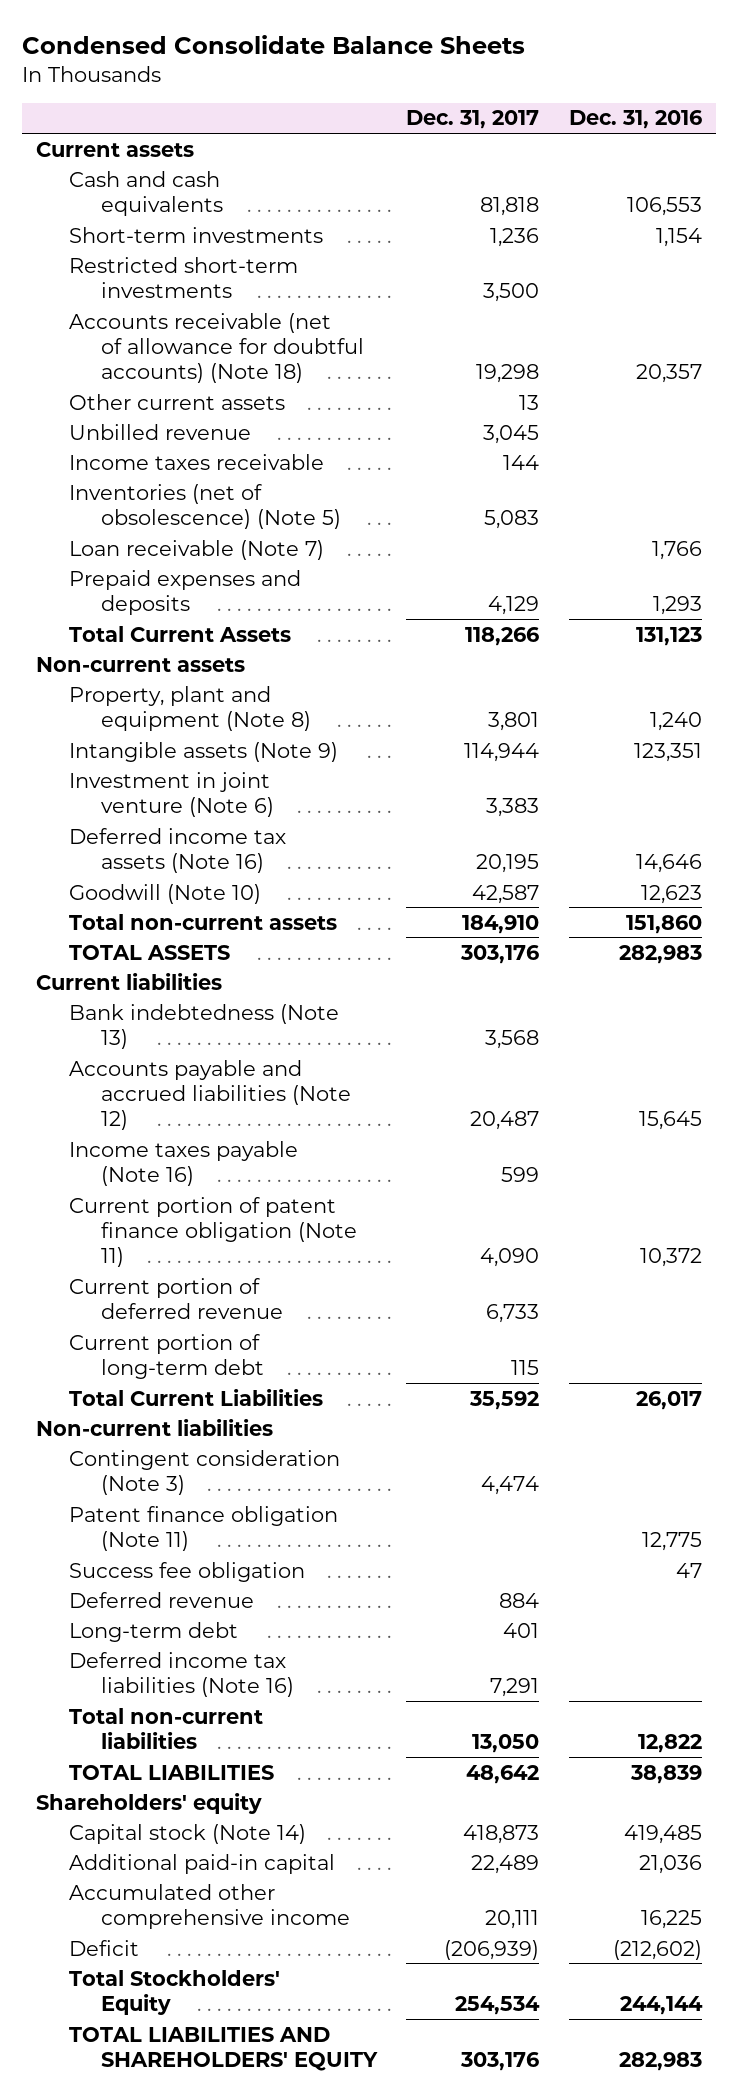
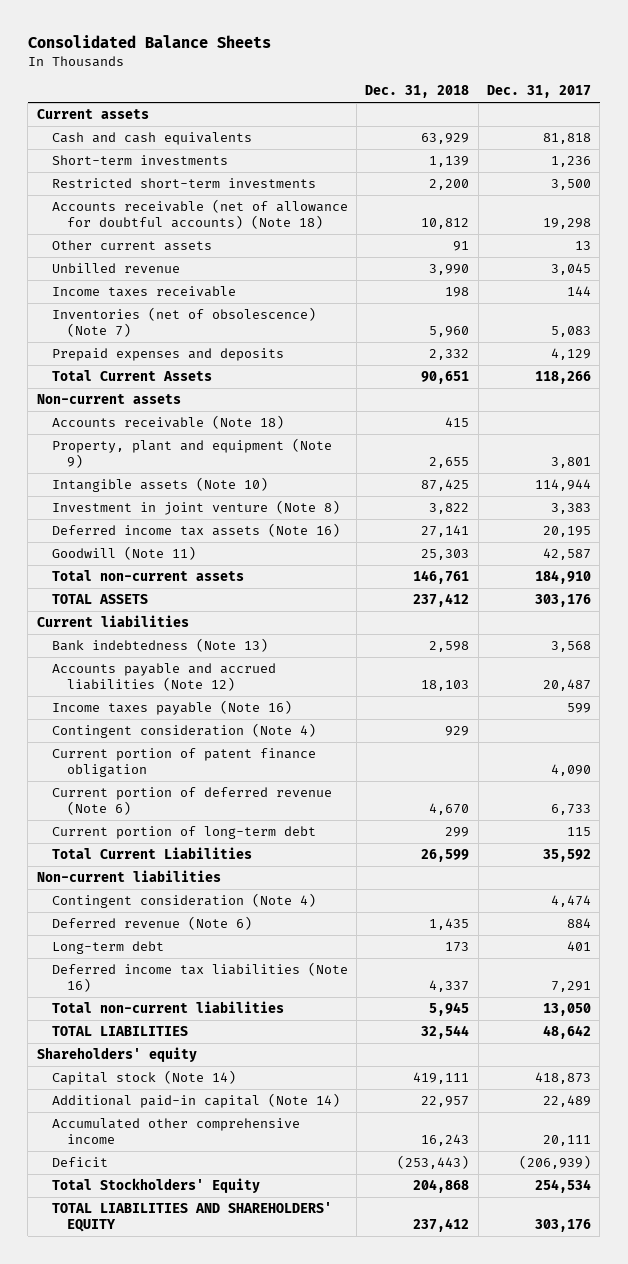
[21,34,525,54] Condensed Consolidate Balance Sheets -> [27,35,271,49] Consolidated Balance Sheets
[568,110,702,130] Dec. 31, 2016 -> none
none -> [365,85,470,99] Dec. 31, 2018
[68,539,324,560] Loan receivable (Note 7) -> none
[68,483,341,529] Inventories (net of obsolescence) (Note 5) -> [51,307,316,338] Inventories (net of obsolescence) (Note 7)
none -> [51,415,284,430] Accounts receivable (Note 18)
[68,685,311,731] Property, plant and equipment (Note 8) -> [51,438,332,469] Property, plant and equipment (Note 9)
[68,741,338,762] Intangible assets (Note 9) -> [51,477,268,493] Intangible assets (Note 10)
[68,771,274,817] Investment in joint venture (Note 6) -> [51,500,340,516] Investment in joint venture (Note 8)
[68,883,261,904] Goodwill (Note 10) -> [51,546,196,561] Goodwill (Note 11)
none -> [51,723,316,739] Contingent consideration (Note 4)
[68,1196,357,1268] Current portion of patent finance obligation (Note 11) -> [51,748,316,778] Current portion of patent finance obligation
[68,1277,283,1319] Current portion of deferred revenue -> [51,787,332,816] Current portion of deferred revenue (Note 6)
[68,1505,338,1551] Patent finance obligation (Note 11) -> none
[68,1561,305,1582] Success fee obligation -> none
[68,1449,340,1495] Contingent consideration (Note 3) -> [51,893,316,909] Contingent consideration (Note 4)
[68,1591,254,1608] Deferred revenue -> [51,916,252,931] Deferred revenue (Note 6)
[68,1853,335,1874] Additional paid-in capital -> [51,1093,340,1109] Additional paid-in capital (Note 14)

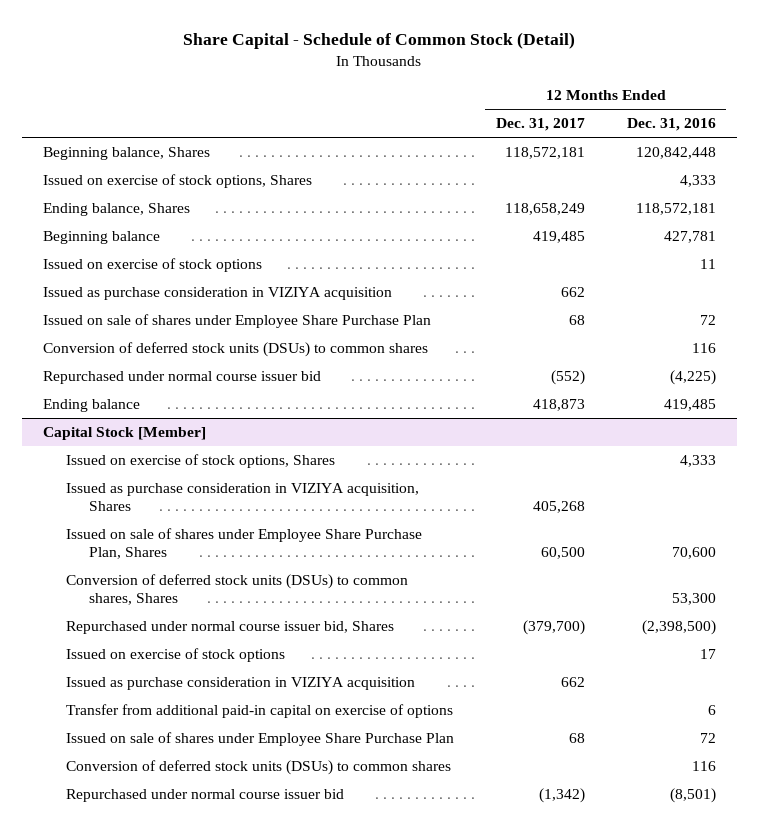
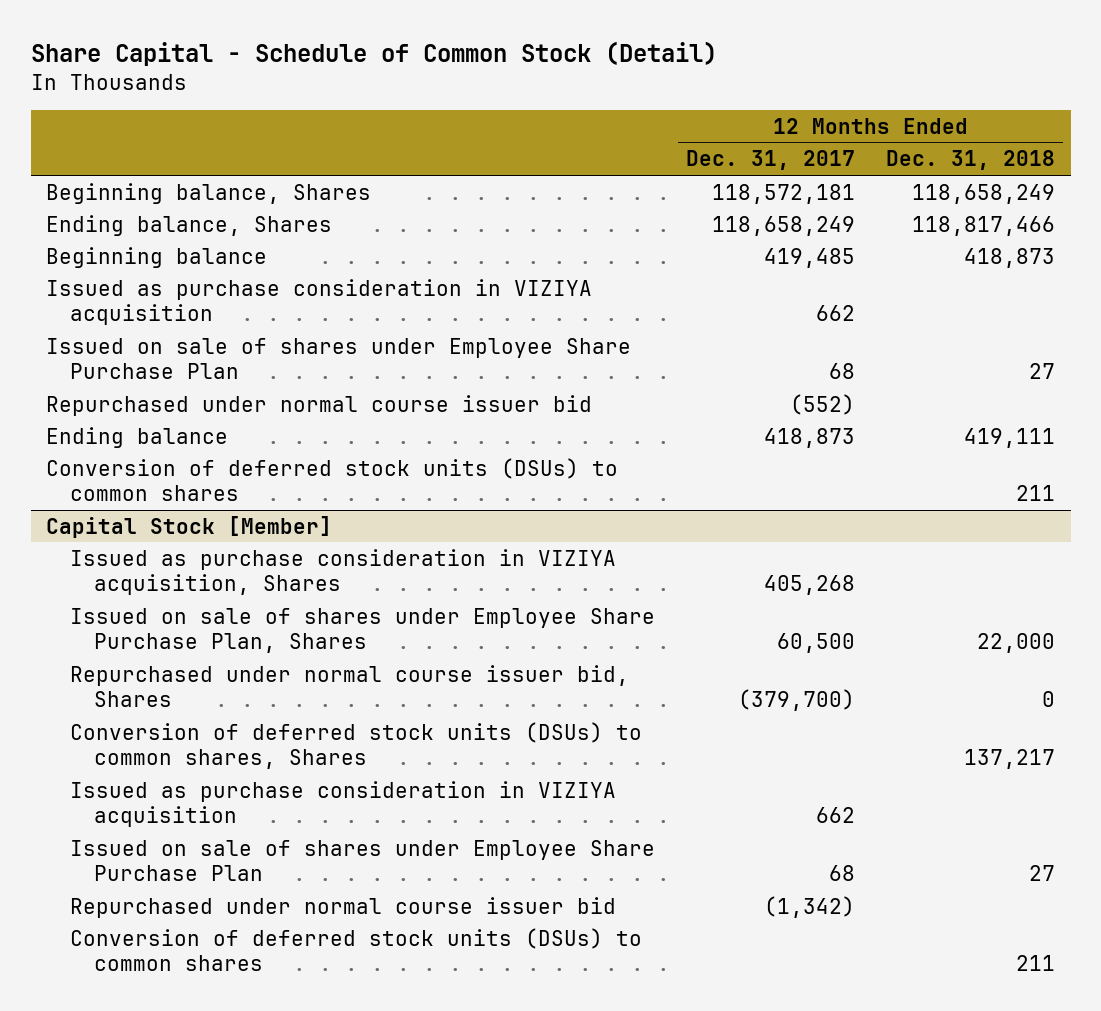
[626,118,716,132] Dec. 31, 2016 -> none
none -> [886,150,1056,171] Dec. 31, 2018
[42,173,312,188] Issued on exercise of stock options, Shares -> none
[42,257,262,272] Issued on exercise of stock options -> none
[42,341,428,357] Conversion of deferred stock units (DSUs) to common shares -> [46,457,619,501] Conversion of deferred stock units (DSUs) to common shares
[65,453,335,468] Issued on exercise of stock options, Shares -> none
[65,647,285,662] Issued on exercise of stock options -> none
[65,573,408,605] Conversion of deferred stock units (DSUs) to common shares, Shares -> [69,721,642,769] Conversion of deferred stock units (DSUs) to common shares, Shares
[65,703,453,718] Transfer from additional paid-in capital on exercise of options -> none
[65,759,451,775] Conversion of deferred stock units (DSUs) to common shares -> [69,927,642,971] Conversion of deferred stock units (DSUs) to common shares

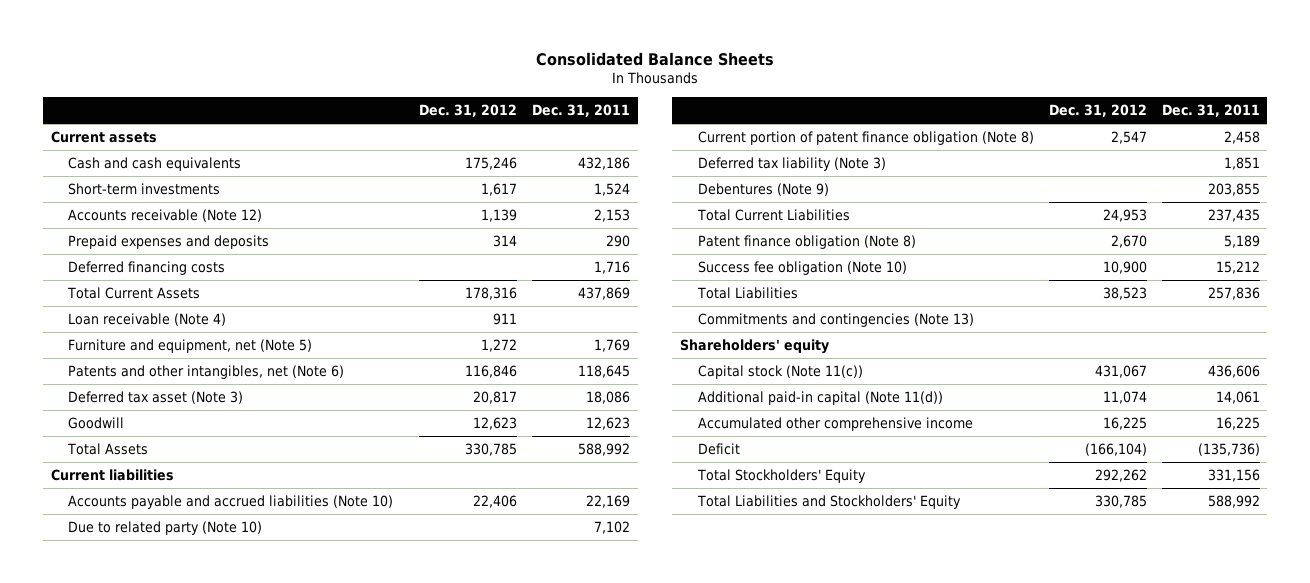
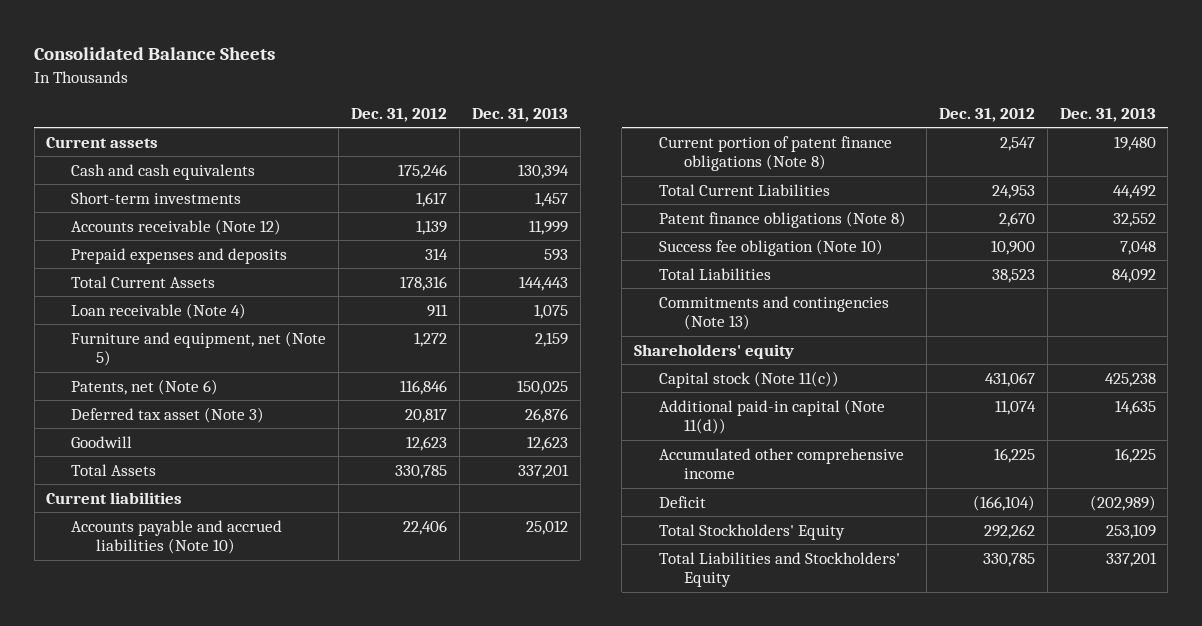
[532,104,631,118] Dec. 31, 2011 -> none
none -> [471,107,568,122] Dec. 31, 2013
[68,261,226,276] Deferred financing costs -> none
[68,365,345,380] Patents and other intangibles, net (Note 6) -> [71,378,219,395] Patents, net (Note 6)
[68,521,263,536] Due to related party (Note 10) -> none
[697,157,886,172] Deferred tax liability (Note 3) -> none
[697,183,829,197] Debentures (Note 9) -> none
[697,131,1034,146] Current portion of patent finance obligation (Note 8) -> [659,135,893,172] Current portion of patent finance obligations (Note 8)
[697,235,916,250] Patent finance obligation (Note 8) -> [659,210,907,228] Patent finance obligations (Note 8)

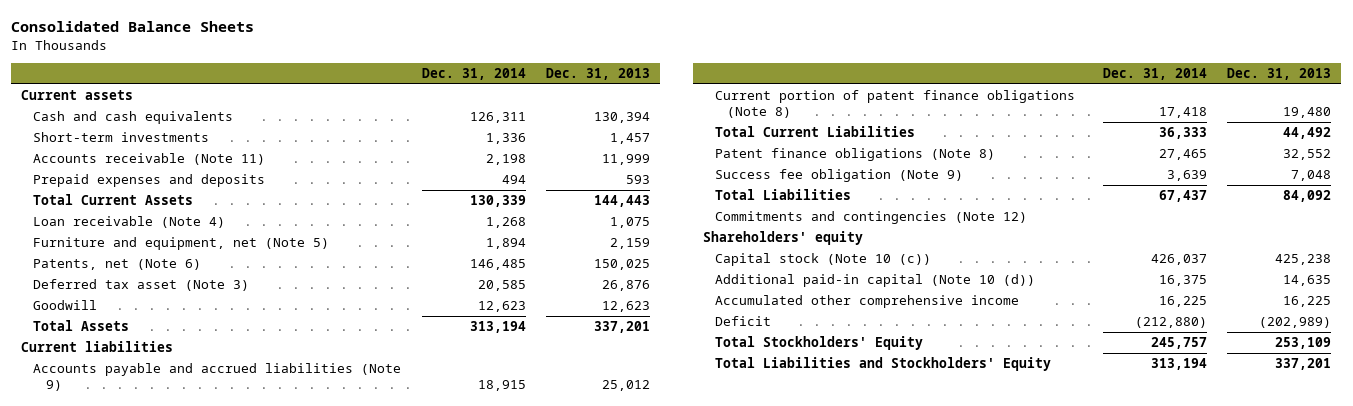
[351,107,448,122] Dec. 31, 2012 -> none
none -> [421,68,526,81] Dec. 31, 2014
[71,218,282,235] Accounts receivable (Note 12) -> [33,153,266,166] Accounts receivable (Note 11)
[71,519,283,555] Accounts payable and accrued liabilities (Note 10) -> [33,363,402,392] Accounts payable and accrued liabilities (Note 9)
[659,238,884,256] Success fee obligation (Note 10) -> [714,169,963,183] Success fee obligation (Note 9)
[659,295,890,331] Commitments and contingencies (Note 13) -> [714,211,1027,225] Commitments and contingencies (Note 12)
[659,370,840,388] Capital stock (Note 11(c)) -> [714,253,931,267] Capital stock (Note 10 (c))
[659,398,886,435] Additional paid-in capital (Note 11(d)) -> [714,274,1035,288] Additional paid-in capital (Note 10 (d))

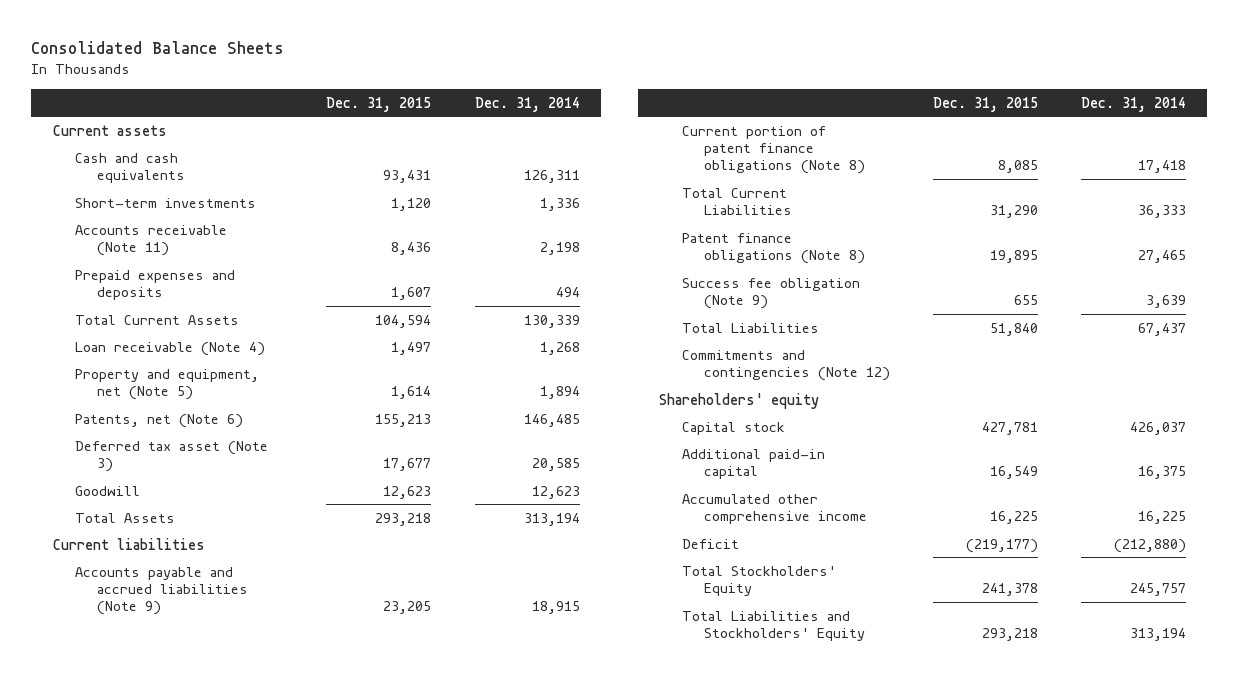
[545,68,650,81] Dec. 31, 2013 -> none
none -> [326,96,432,112] Dec. 31, 2015
[33,237,330,251] Furniture and equipment, net (Note 5) -> [75,368,260,401] Property and equipment, net (Note 5)
[714,253,931,267] Capital stock (Note 10 (c)) -> [681,421,785,435] Capital stock
[714,274,1035,288] Additional paid-in capital (Note 10 (d)) -> [681,448,825,480] Additional paid-in capital

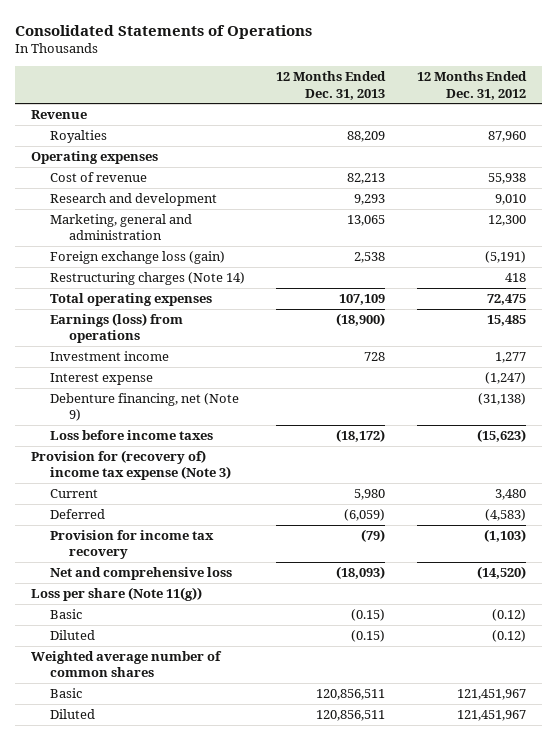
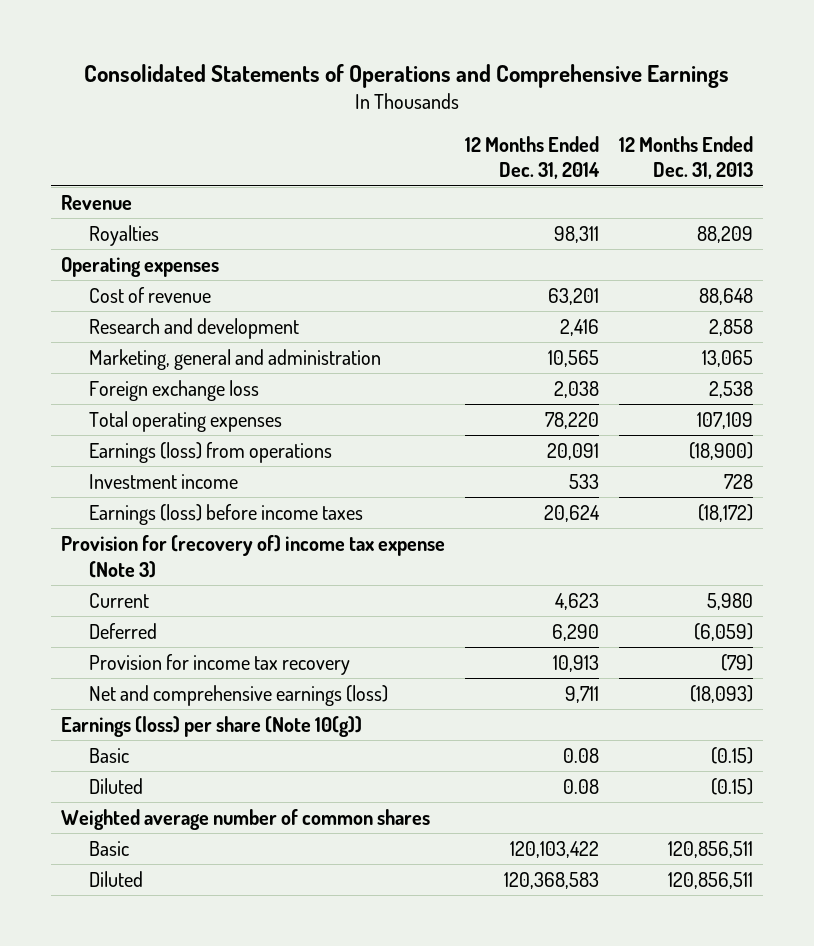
[15,24,313,39] Consolidated Statements of Operations -> [83,63,729,88] Consolidated Statements of Operations and Comprehensive Earnings
[416,71,527,100] 12 Months Ended Dec. 31, 2012 -> none
none -> [464,135,600,180] 12 Months Ended Dec. 31, 2014
[347,172,386,184] 82,213 -> [698,287,753,305] 88,648
[354,193,386,205] 9,293 -> [708,318,753,336] 2,858
[50,271,246,285] Restructuring charges (Note 14) -> none
[50,250,226,264] Foreign exchange loss (gain) -> [89,379,260,401] Foreign exchange loss
[50,372,154,385] Interest expense -> none
[50,392,240,422] Debenture financing, net (Note 9) -> none
[50,429,214,440] Loss before income taxes -> [89,503,364,525] Earnings (loss) before income taxes
[50,566,233,580] Net and comprehensive loss -> [89,684,389,706] Net and comprehensive earnings (loss)
[31,586,203,601] Loss per share (Note 11(g)) -> [60,715,362,737] Earnings (loss) per share (Note 10(g))

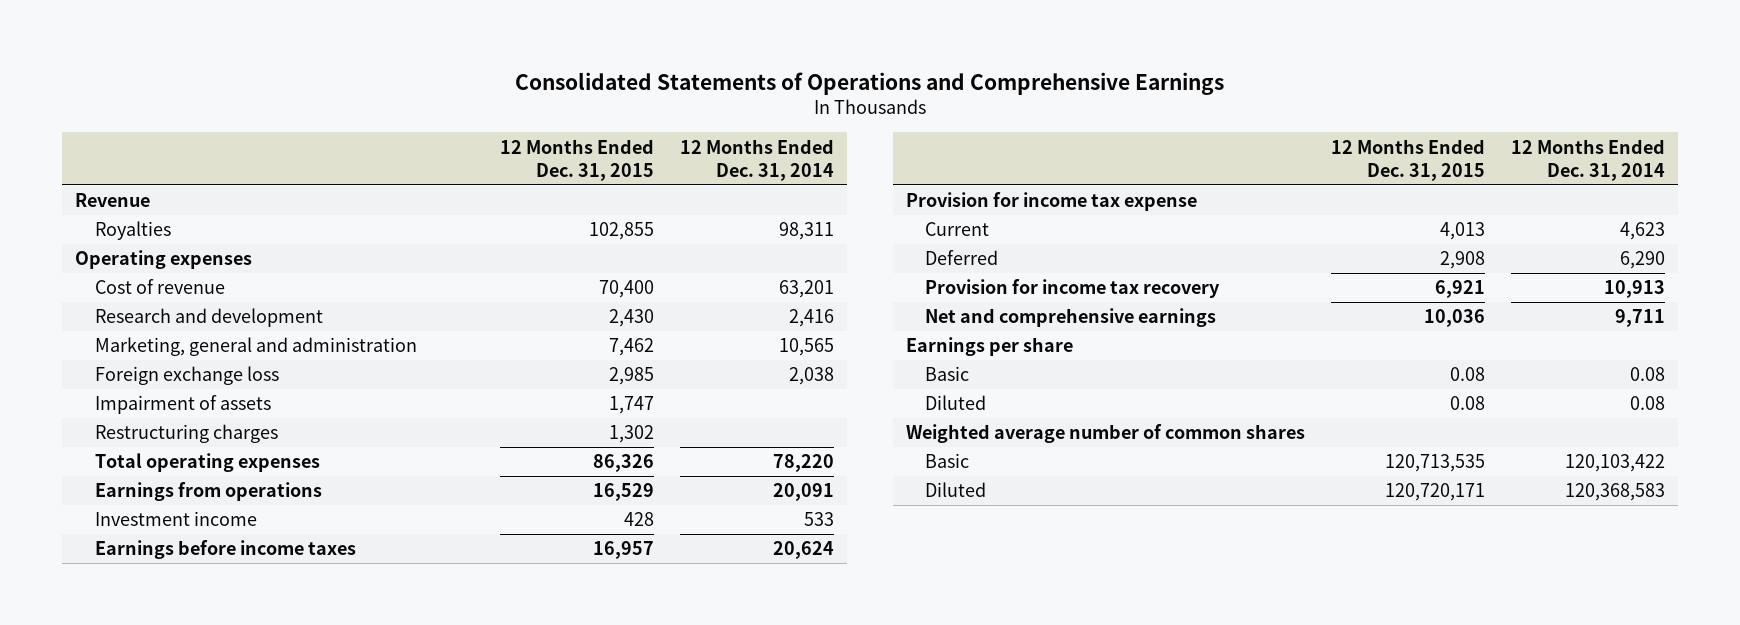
[618,135,753,180] 12 Months Ended Dec. 31, 2013 -> none
none -> [499,138,654,181] 12 Months Ended Dec. 31, 2015
none -> [94,395,271,415] Impairment of assets
none -> [94,424,278,444] Restructuring charges
[89,441,333,463] Earnings (loss) from operations -> [94,482,322,502] Earnings from operations
[89,503,364,525] Earnings (loss) before income taxes -> [94,540,356,560] Earnings before income taxes
[60,534,445,578] Provision for (recovery of) income tax expense (Note 3) -> [905,192,1197,212] Provision for income tax expense
[89,684,389,706] Net and comprehensive earnings (loss) -> [925,308,1217,328] Net and comprehensive earnings
[60,715,362,737] Earnings (loss) per share (Note 10(g)) -> [905,337,1073,357] Earnings per share

